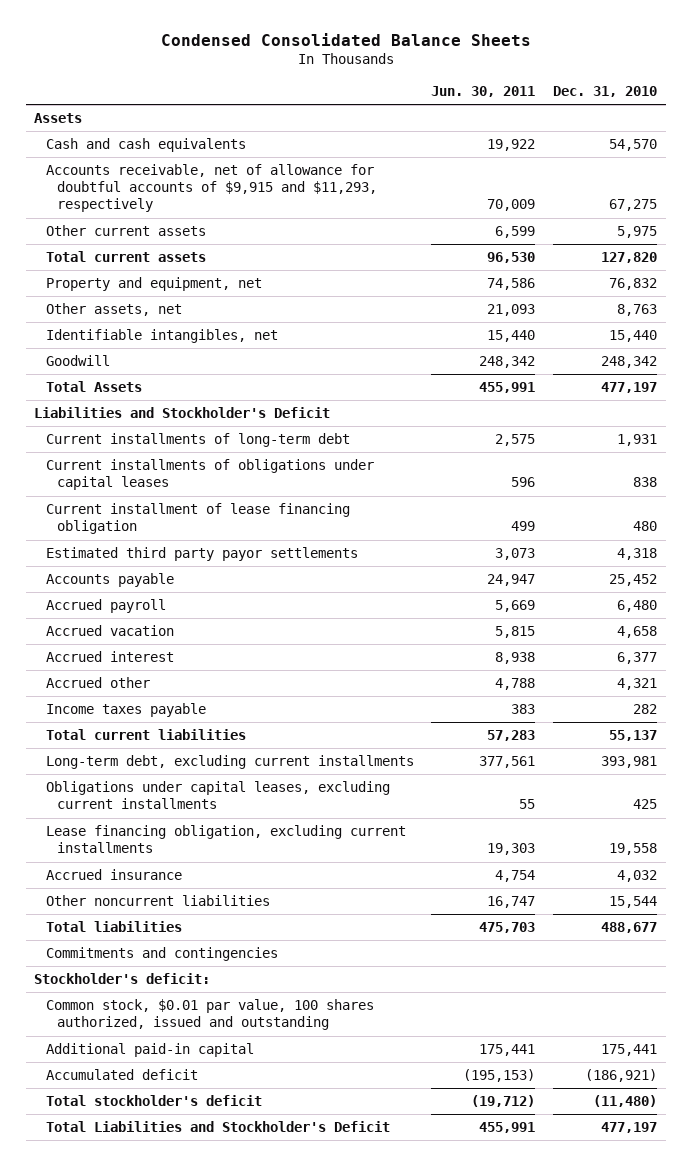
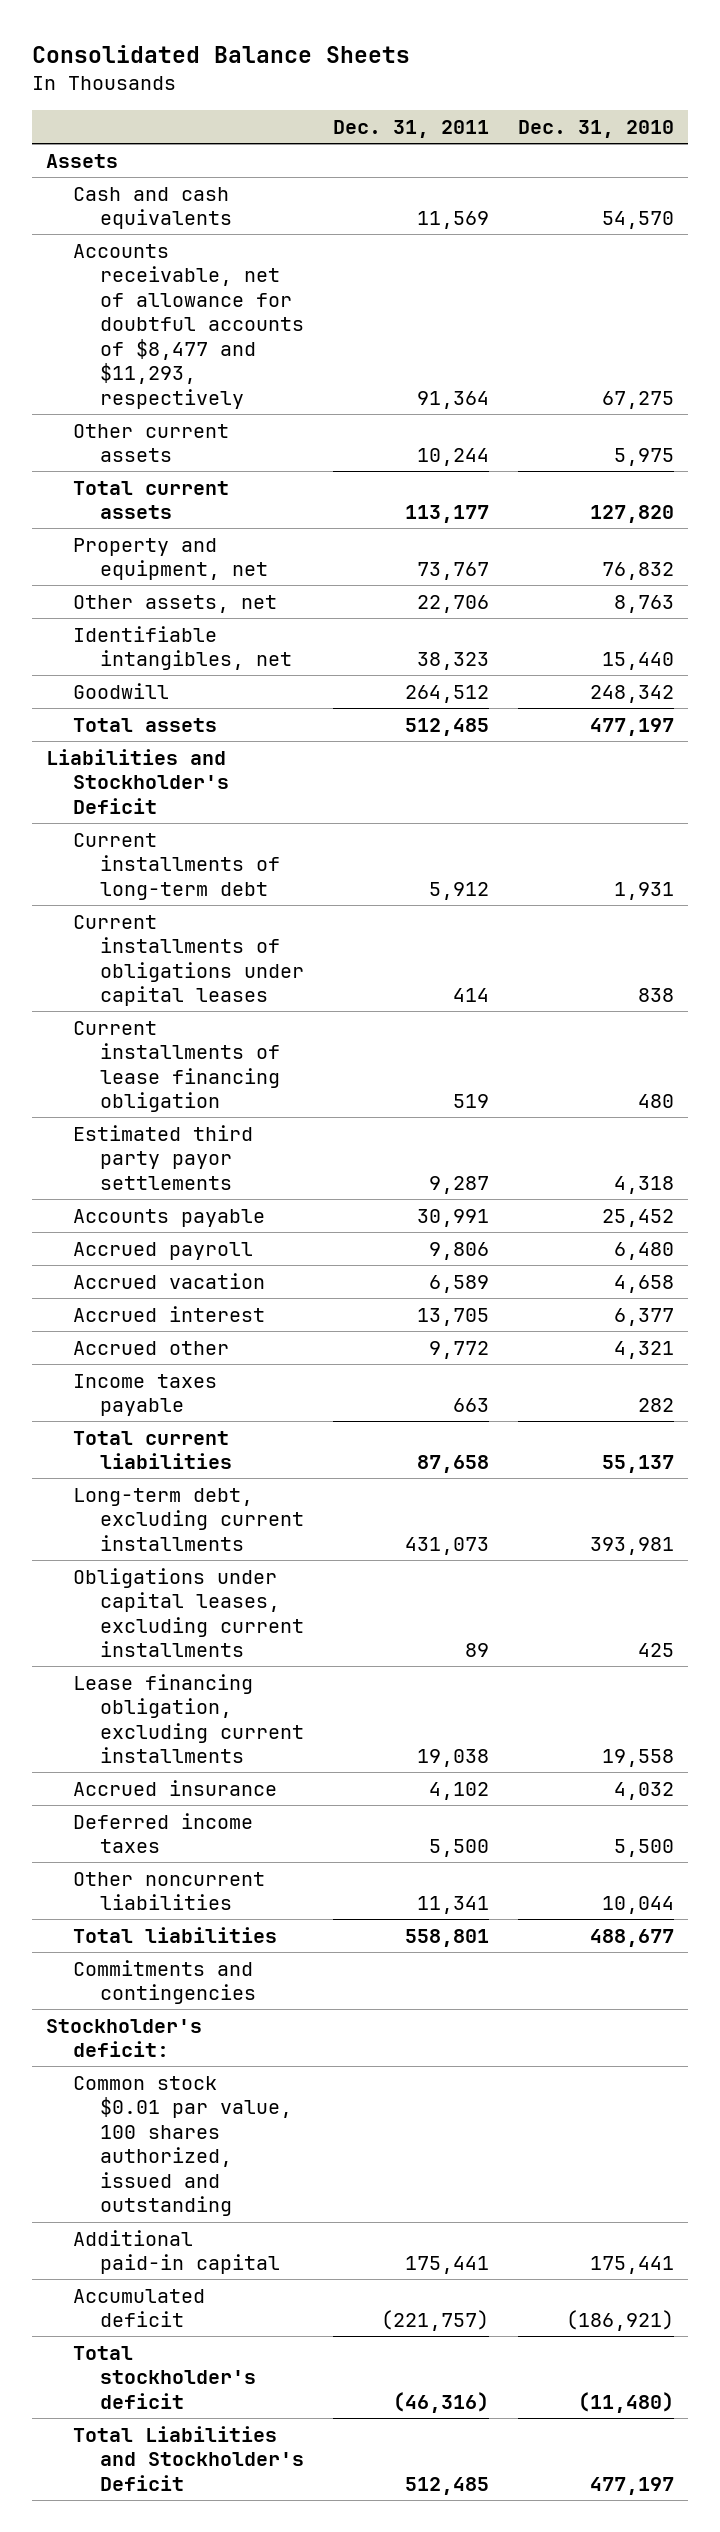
[160,33,531,47] Condensed Consolidated Balance Sheets -> [32,45,411,64] Consolidated Balance Sheets
[431,85,536,97] Jun. 30, 2011 -> none
none -> [333,119,490,138] Dec. 31, 2011
[45,164,378,213] Accounts receivable, net of allowance for doubtful accounts of $9,915 and $11,293, respectively -> [73,243,305,410] Accounts receivable, net of allowance for doubtful accounts of $8,477 and $11,293, respectively
[45,381,142,393] Total Assets -> [73,717,218,732] Total assets
[45,503,350,535] Current installment of lease financing obligation -> [73,1020,281,1113] Current installments of lease financing obligation
none -> [73,1812,254,1854] Deferred income taxes
[608,896,657,909] 15,544 -> [601,1896,674,1915] 10,044
[45,999,374,1031] Common stock, $0.01 par value, 100 shares authorized, issued and outstanding -> [73,2075,293,2217] Common stock $0.01 par value, 100 shares authorized, issued and outstanding

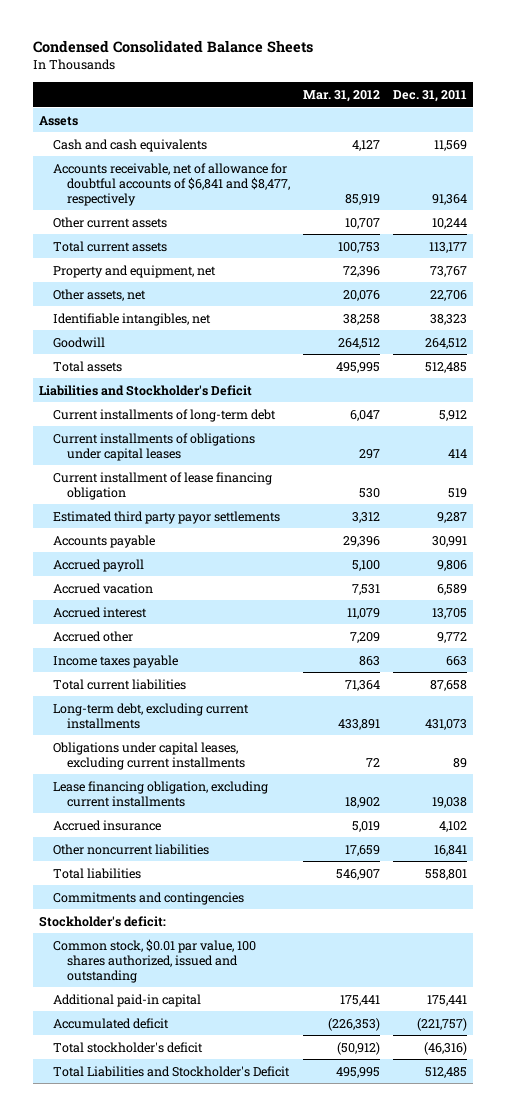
[32,45,411,64] Consolidated Balance Sheets -> [32,40,313,54] Condensed Consolidated Balance Sheets
[517,119,674,138] Dec. 31, 2010 -> none
none -> [302,89,380,102] Mar. 31, 2012
[73,243,305,410] Accounts receivable, net of allowance for doubtful accounts of $8,477 and $11,293, respectively -> [52,162,290,206] Accounts receivable, net of allowance for doubtful accounts of $6,841 and $8,477, respectively
[73,1020,281,1113] Current installments of lease financing obligation -> [52,471,272,500] Current installment of lease financing obligation
[73,1812,254,1854] Deferred income taxes -> none
[417,1896,490,1915] 11,341 -> [433,844,467,856] 16,841
[73,2075,293,2217] Common stock $0.01 par value, 100 shares authorized, issued and outstanding -> [52,938,256,983] Common stock, $0.01 par value, 100 shares authorized, issued and outstanding

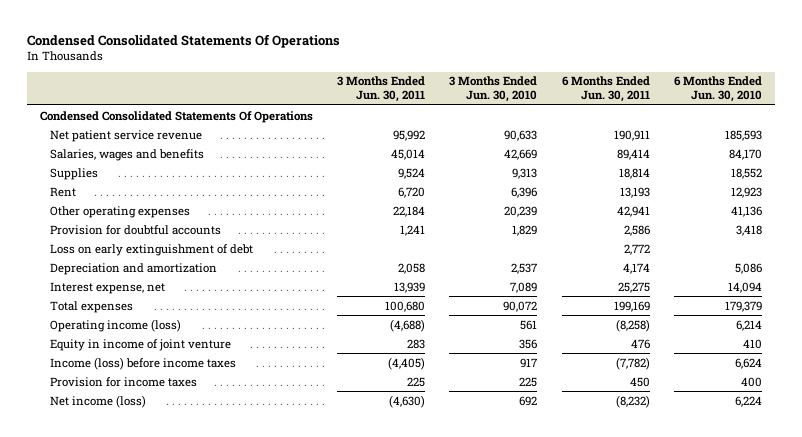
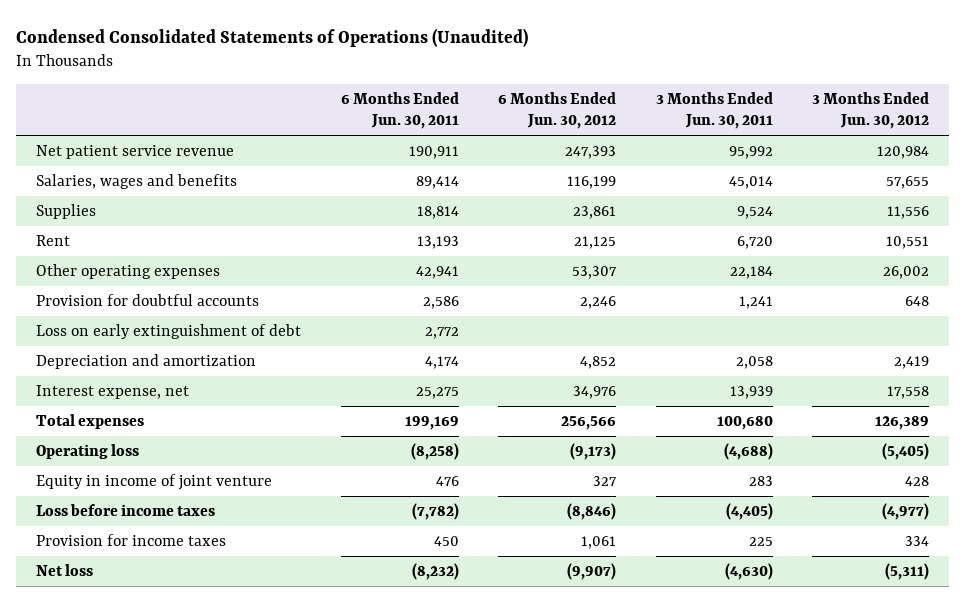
[27,33,341,48] Condensed Consolidated Statements Of Operations -> [16,28,529,48] Condensed Consolidated Statements of Operations (Unaudited)
[449,76,538,103] 3 Months Ended Jun. 30, 2010 -> none
[674,76,763,103] 6 Months Ended Jun. 30, 2010 -> none
none -> [498,91,617,129] 6 Months Ended Jun. 30, 2012
none -> [812,91,930,129] 3 Months Ended Jun. 30, 2012
[39,110,313,123] Condensed Consolidated Statements Of Operations -> none
[50,318,182,332] Operating income (loss) -> [36,444,140,460] Operating loss
[50,356,237,370] Income (loss) before income taxes -> [36,504,216,517] Loss before income taxes
[50,394,147,408] Net income (loss) -> [36,564,94,577] Net loss

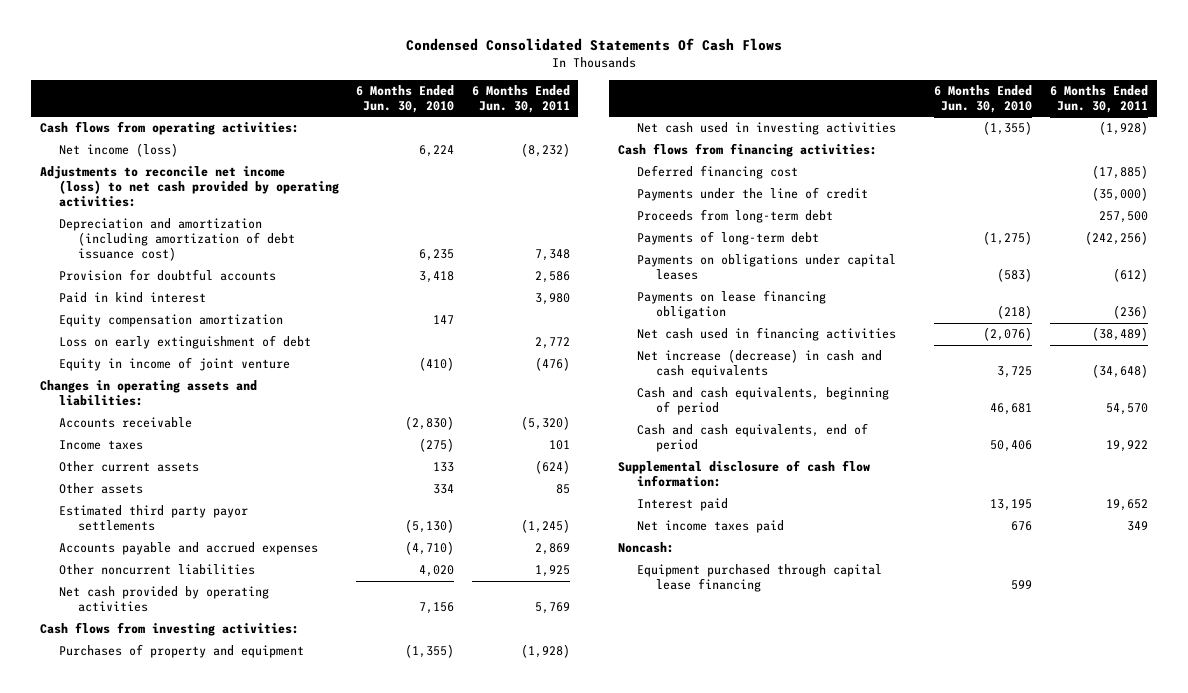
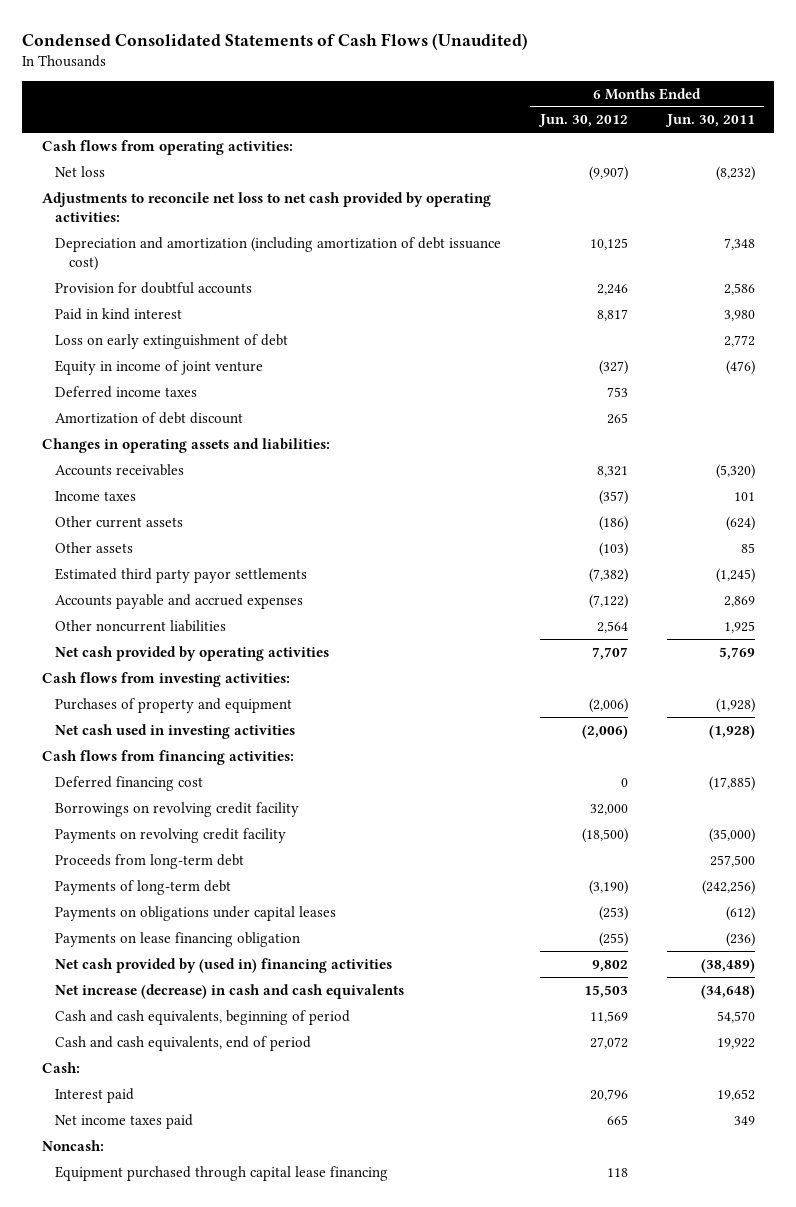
[405,38,782,52] Condensed Consolidated Statements Of Cash Flows -> [22,32,529,50] Condensed Consolidated Statements of Cash Flows (Unaudited)
[356,84,455,113] 6 Months Ended Jun. 30, 2010 -> none
none -> [537,114,628,128] Jun. 30, 2012
[58,143,178,158] Net income (loss) -> [55,165,106,177] Net loss
[39,166,339,208] Adjustments to reconcile net income (loss) to net cash provided by operating activities: -> [41,191,491,222] Adjustments to reconcile net loss to net cash provided by operating activities:
[58,314,283,328] Equity compensation amortization -> none
none -> [55,385,198,398] Deferred income taxes
none -> [55,411,244,424] Amortization of debt discount
[58,417,192,429] Accounts receivable -> [55,463,185,476] Accounts receivables
none -> [55,801,300,817] Borrowings on revolving credit facility
[637,187,869,202] Payments under the line of credit -> [55,827,287,843] Payments on revolving credit facility
[637,327,897,342] Net cash used in financing activities -> [55,957,393,973] Net cash provided by (used in) financing activities
[618,460,871,488] Supplemental disclosure of cash flow information: -> none
none -> [41,1061,80,1073] Cash:

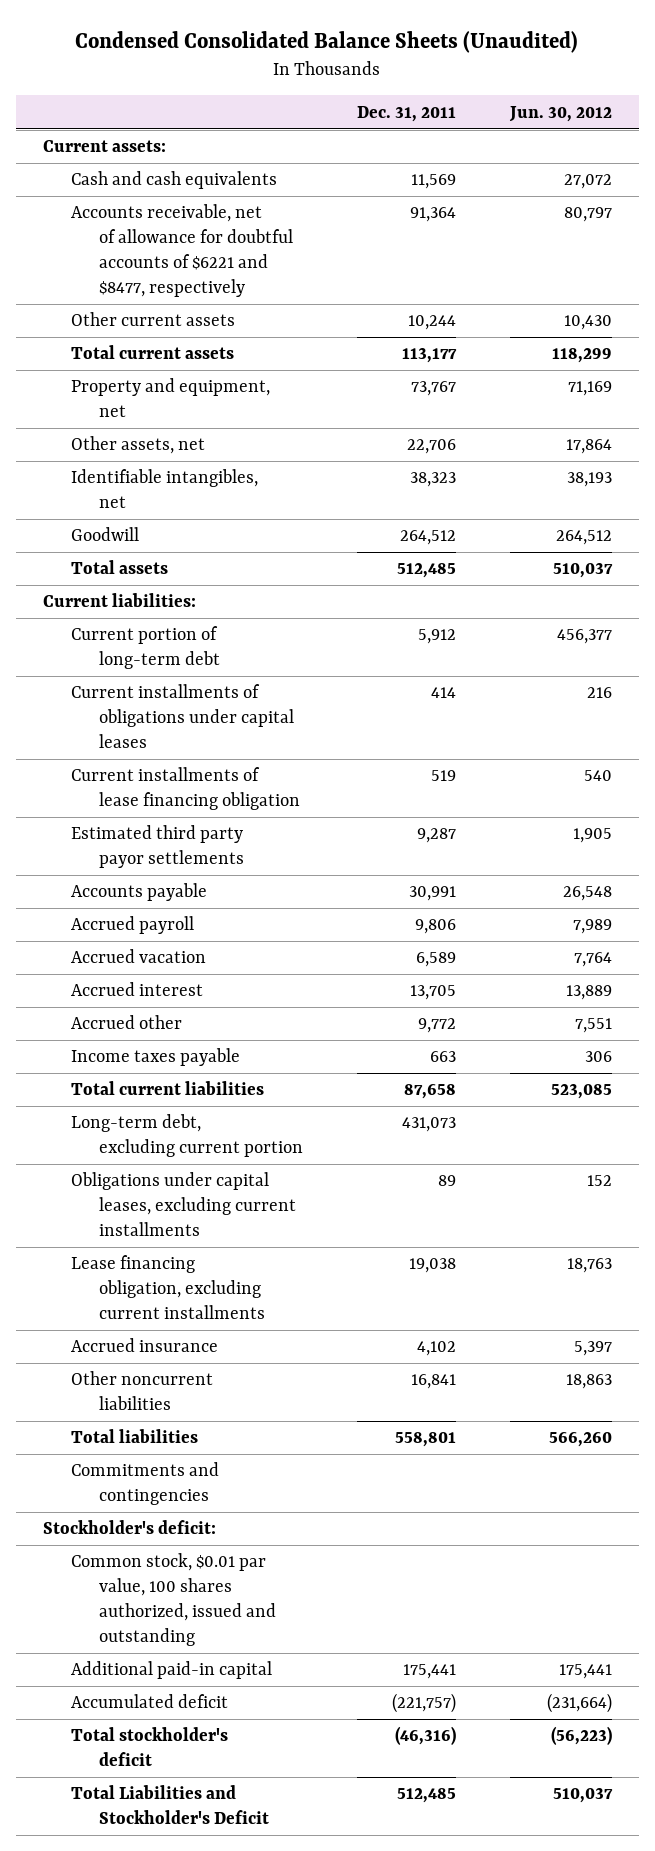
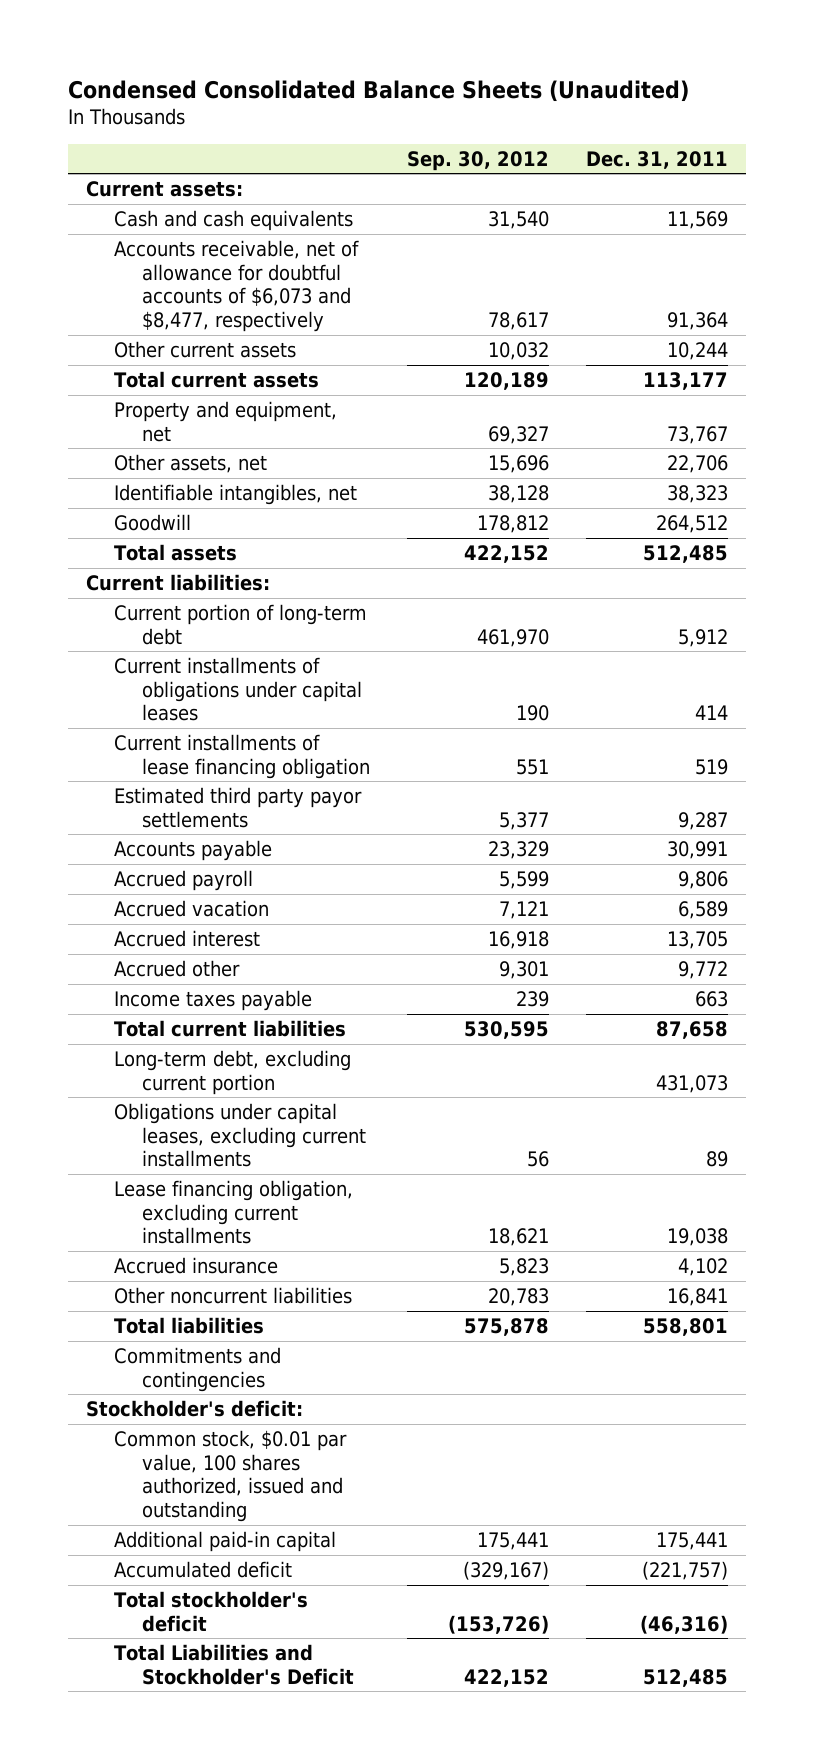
[508,105,612,122] Jun. 30, 2012 -> none
none -> [407,150,550,171] Sep. 30, 2012
[71,204,294,298] Accounts receivable, net of allowance for doubtful accounts of $6221 and $8477, respectively -> [114,239,360,332] Accounts receivable, net of allowance for doubtful accounts of $6,073 and $8,477, respectively

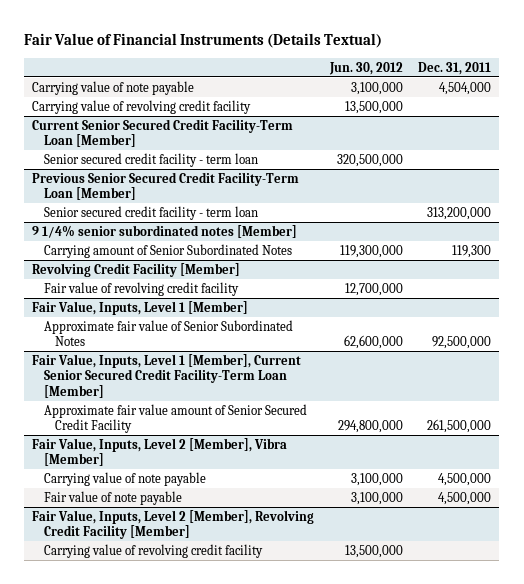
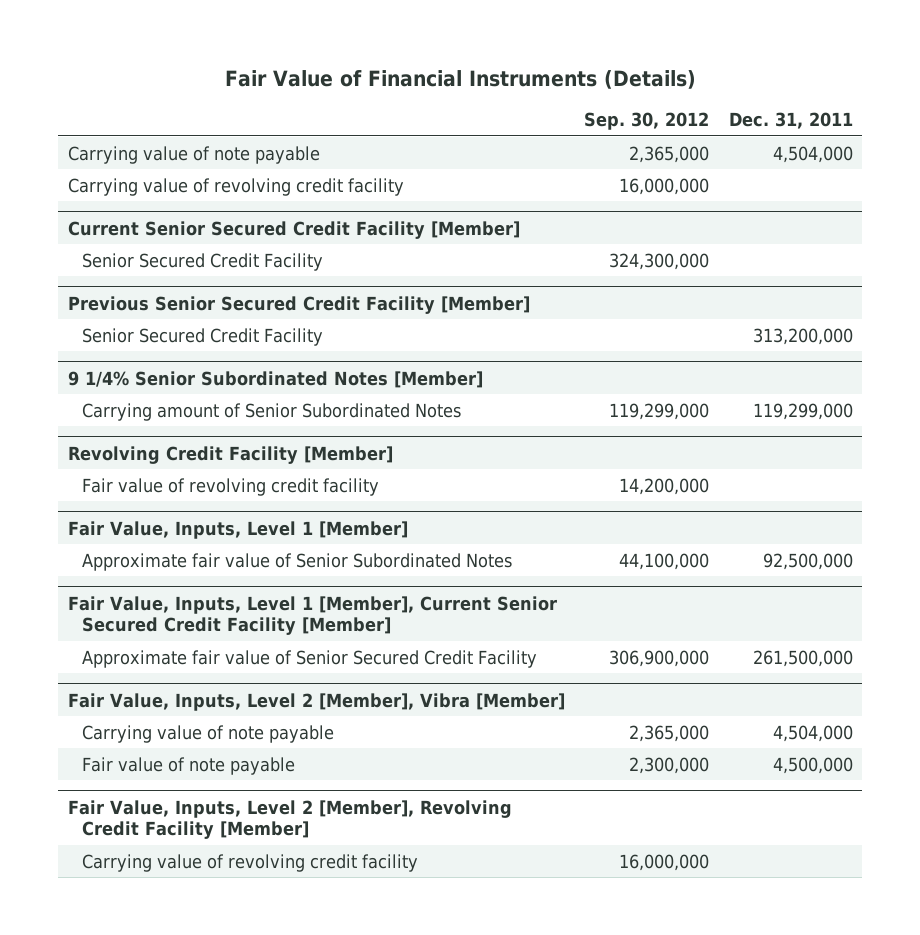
[24,32,383,48] Fair Value of Financial Instruments (Details Textual) -> [225,69,697,89] Fair Value of Financial Instruments (Details)
[328,61,403,75] Jun. 30, 2012 -> none
none -> [584,112,710,131] Sep. 30, 2012
[32,118,294,148] Current Senior Secured Credit Facility-Term Loan [Member] -> [67,220,520,239] Current Senior Secured Credit Facility [Member]
[43,152,258,167] Senior secured credit facility - term loan -> [82,252,324,271] Senior Secured Credit Facility
[32,171,300,201] Previous Senior Secured Credit Facility-Term Loan [Member] -> [67,295,530,314] Previous Senior Secured Credit Facility [Member]
[43,205,258,220] Senior secured credit facility - term loan -> [82,327,324,346] Senior Secured Credit Facility
[32,224,298,238] 9 1/4% senior subordinated notes [Member] -> [67,370,483,388] 9 1/4% Senior Subordinated Notes [Member]
[452,244,492,258] 119,300 -> [752,402,853,420] 119,299,000
[32,353,302,398] Fair Value, Inputs, Level 1 [Member], Current Senior Secured Credit Facility-Term Loan [Member] -> [67,595,557,636] Fair Value, Inputs, Level 1 [Member], Current Senior Secured Credit Facility [Member]
[43,403,307,434] Approximate fair value amount of Senior Secured Credit Facility -> [82,649,538,668] Approximate fair value of Senior Secured Credit Facility
[438,472,492,486] 4,500,000 -> [772,724,853,742] 4,504,000

